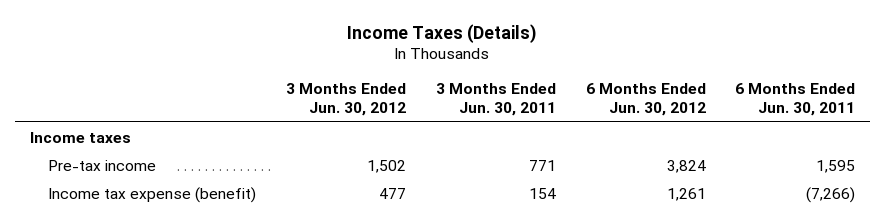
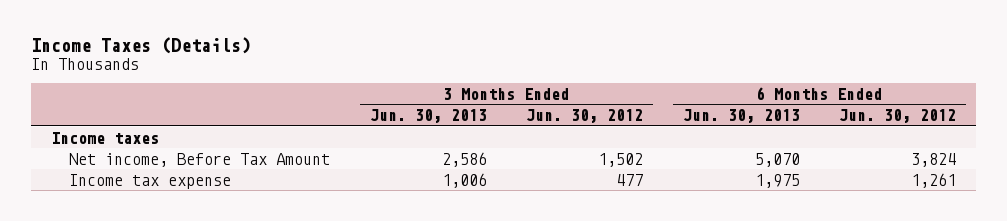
[435,83,556,117] 3 Months Ended Jun. 30, 2011 -> none
[735,83,856,117] 6 Months Ended Jun. 30, 2011 -> none
none -> [369,109,487,124] Jun. 30, 2013
none -> [682,109,800,124] Jun. 30, 2013
[48,159,157,171] Pre-tax income -> [69,152,331,167] Net income, Before Tax Amount
[48,186,257,203] Income tax expense (benefit) -> [69,173,232,189] Income tax expense

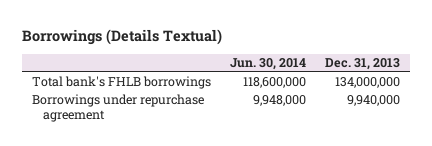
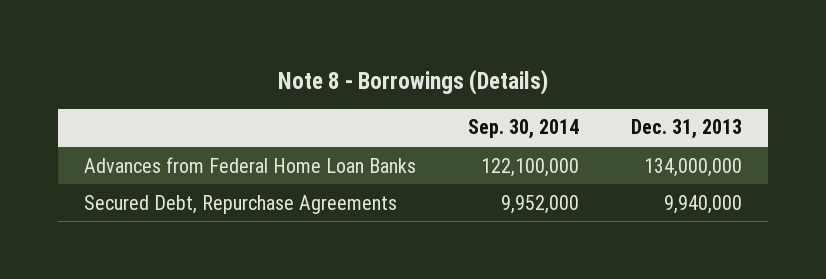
[22,29,223,46] Borrowings (Details Textual) -> [278,68,549,95] Note 8 - Borrowings (Details)
[229,58,306,71] Jun. 30, 2014 -> none
none -> [468,119,580,140] Sep. 30, 2014
[31,76,211,90] Total bank's FHLB borrowings -> [84,156,417,173] Advances from Federal Home Loan Banks
[31,94,204,123] Borrowings under repurchase agreement -> [84,194,398,214] Secured Debt, Repurchase Agreements

